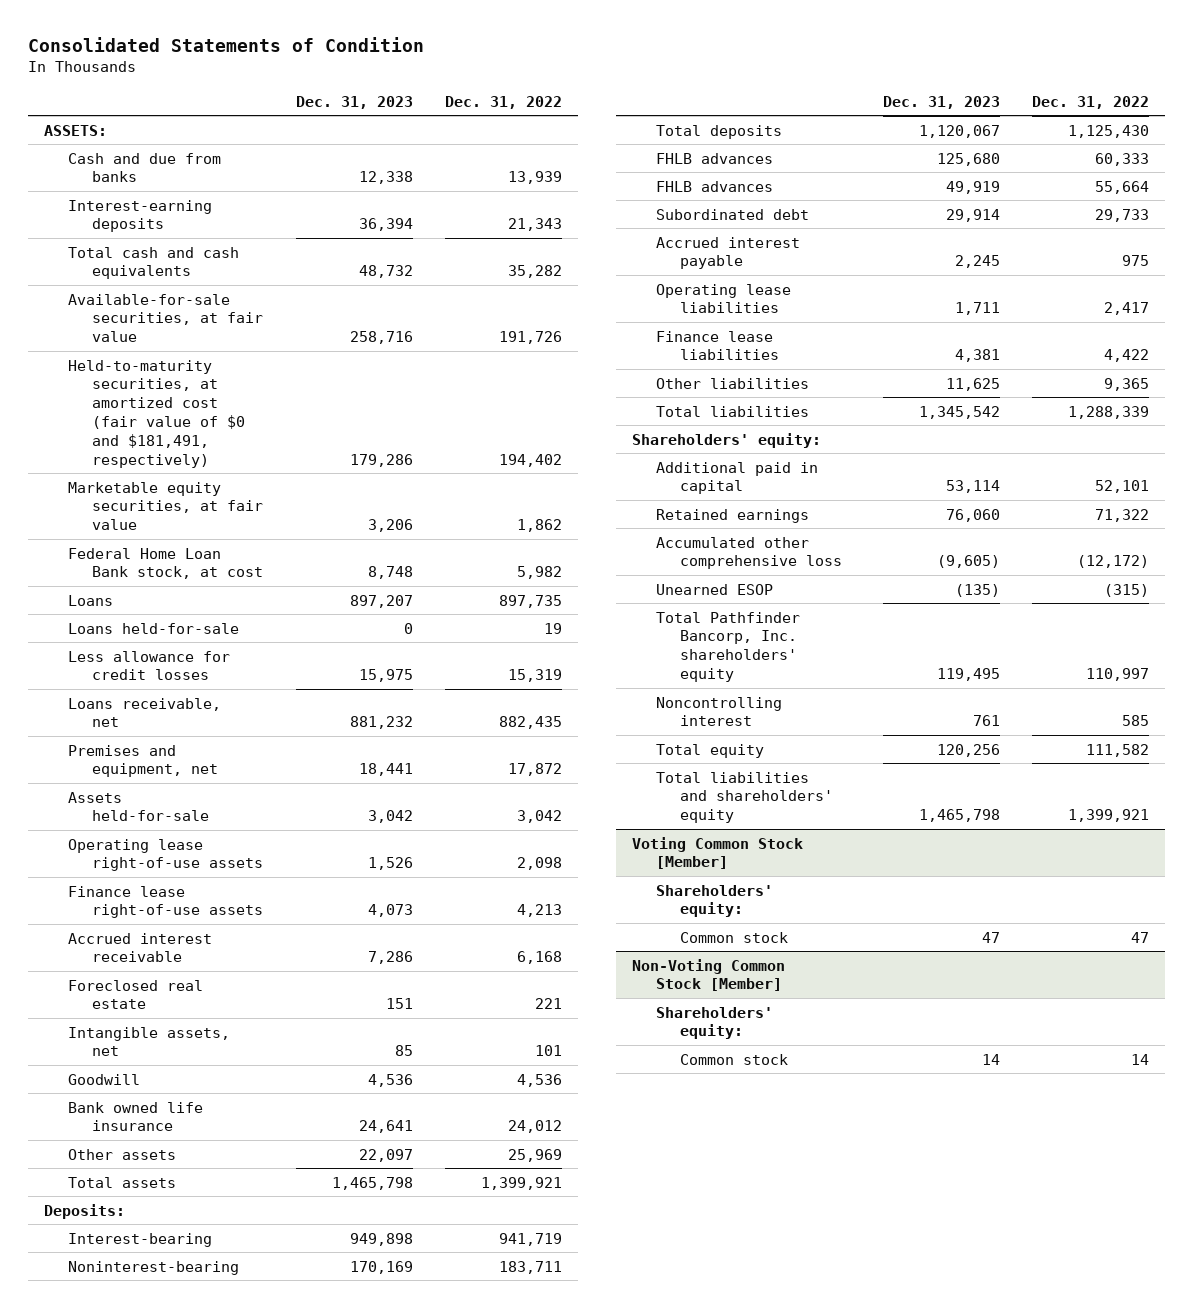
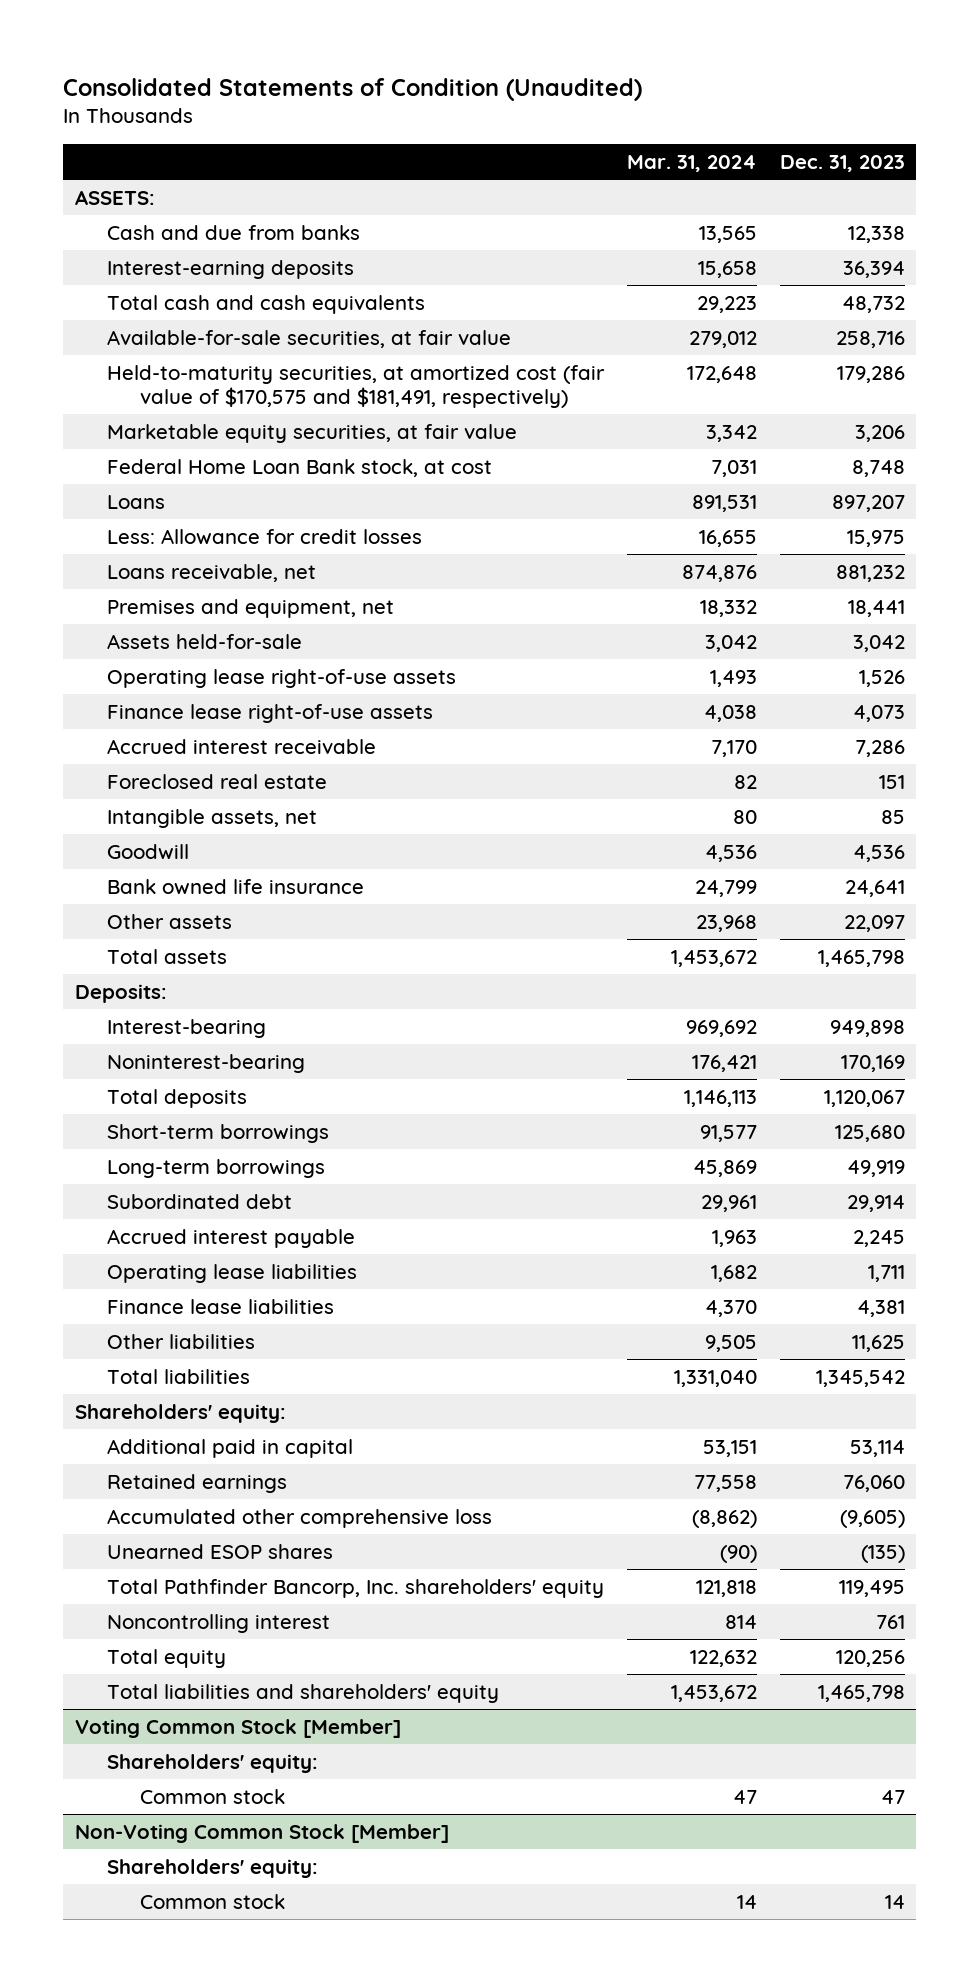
[28,36,425,52] Consolidated Statements of Condition -> [63,77,643,101] Consolidated Statements of Condition (Unaudited)
[444,95,562,109] Dec. 31, 2022 -> none
none -> [627,154,758,172] Mar. 31, 2024
[68,359,246,468] Held-to-maturity securities, at amortized cost (fair value of $0 and $181,491, respectively) -> [107,364,606,408] Held-to-maturity securities, at amortized cost (fair value of $170,575 and $181,491, respectively)
[68,622,240,634] Loans held-for-sale -> none
[68,650,231,681] Less allowance for credit losses -> [107,528,423,545] Less: Allowance for credit losses
[655,152,773,164] FHLB advances -> [107,1123,330,1143] Short-term borrowings
[655,180,773,192] FHLB advances -> [107,1158,326,1178] Long-term borrowings
[655,583,773,595] Unearned ESOP -> [107,1543,334,1559] Unearned ESOP shares

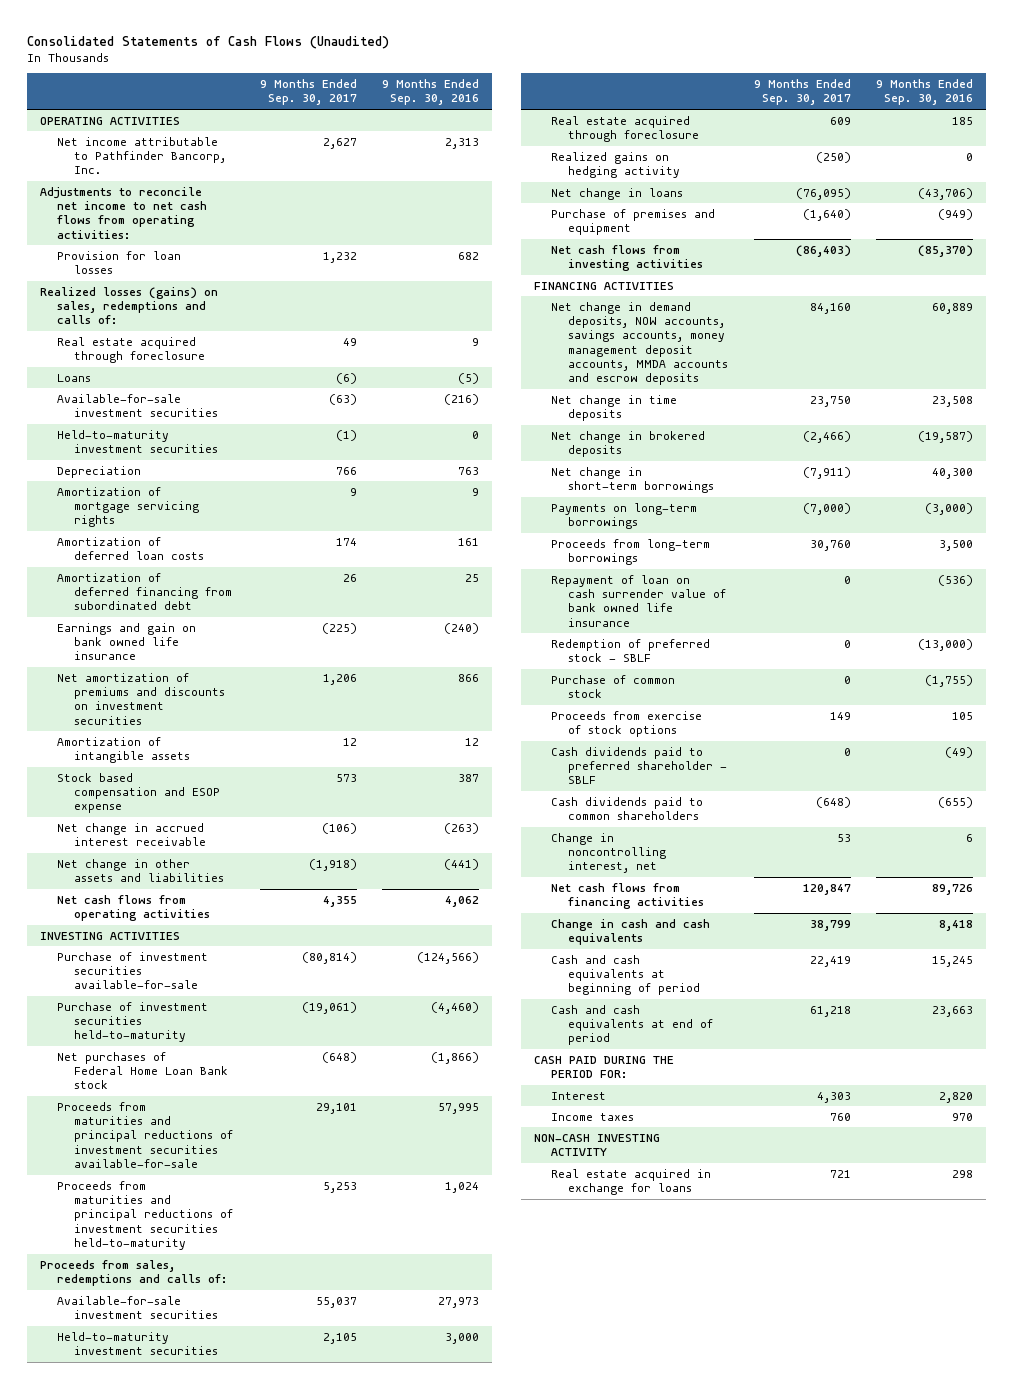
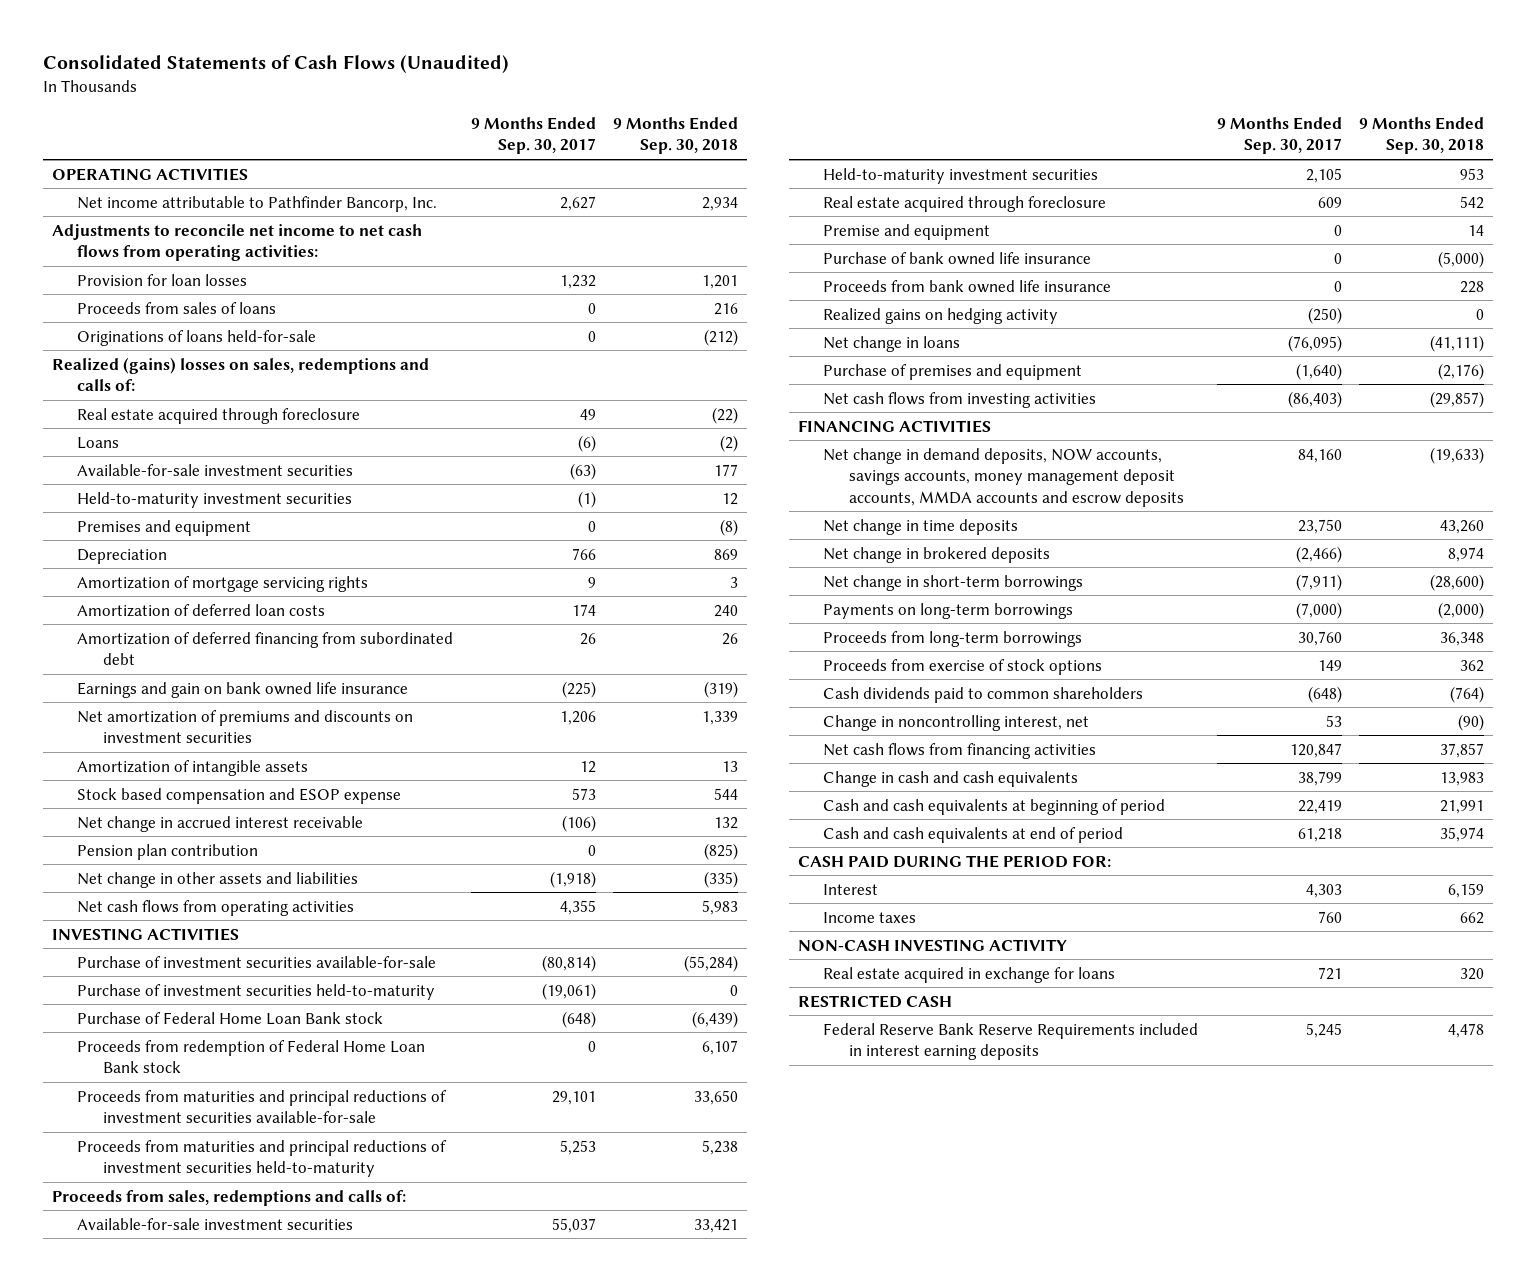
[382,79,480,106] 9 Months Ended Sep. 30, 2016 -> none
none -> [613,116,739,155] 9 Months Ended Sep. 30, 2018
none -> [77,301,277,314] Proceeds from sales of loans
none -> [77,329,317,346] Originations of loans held-for-sale
[40,286,219,325] Realized losses (gains) on sales, redemptions and calls of: -> [51,356,429,392] Realized (gains) losses on sales, redemptions and calls of:
none -> [77,519,252,536] Premises and equipment
none -> [77,843,259,860] Pension plan contribution
[57,1051,229,1090] Net purchases of Federal Home Loan Bank stock -> [77,1011,384,1025] Purchase of Federal Home Loan Bank stock
none -> [77,1039,426,1074] Proceeds from redemption of Federal Home Loan Bank stock
none -> [823,223,991,240] Premise and equipment
none -> [823,251,1092,265] Purchase of bank owned life insurance
none -> [823,279,1112,293] Proceeds from bank owned life insurance
[551,574,727,627] Repayment of loan on cash surrender value of bank owned life insurance -> none
[551,638,711,663] Redemption of preferred stock - SBLF -> none
[551,674,676,699] Purchase of common stock -> none
[551,746,728,785] Cash dividends paid to preferred shareholder - SBLF -> none
none -> [797,994,952,1008] RESTRICTED CASH
none -> [823,1022,1199,1061] Federal Reserve Bank Reserve Requirements included in interest earning deposits

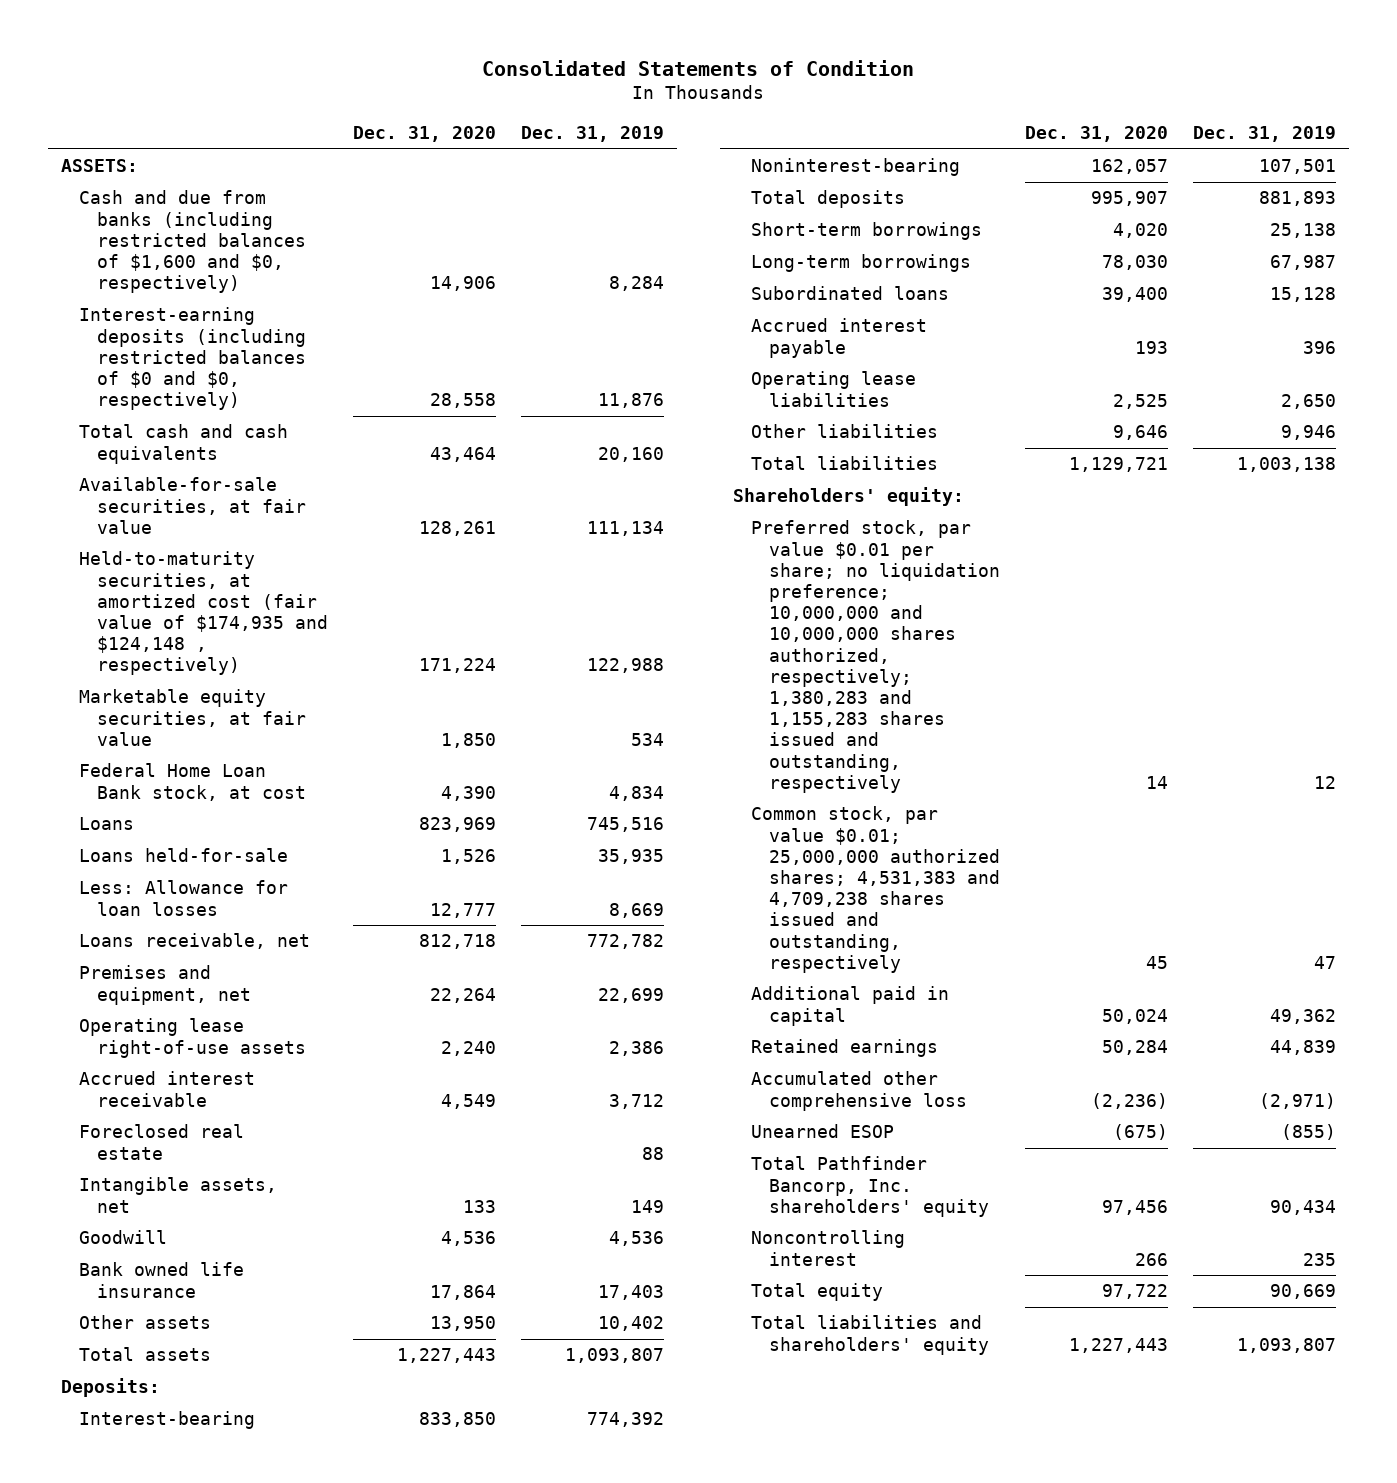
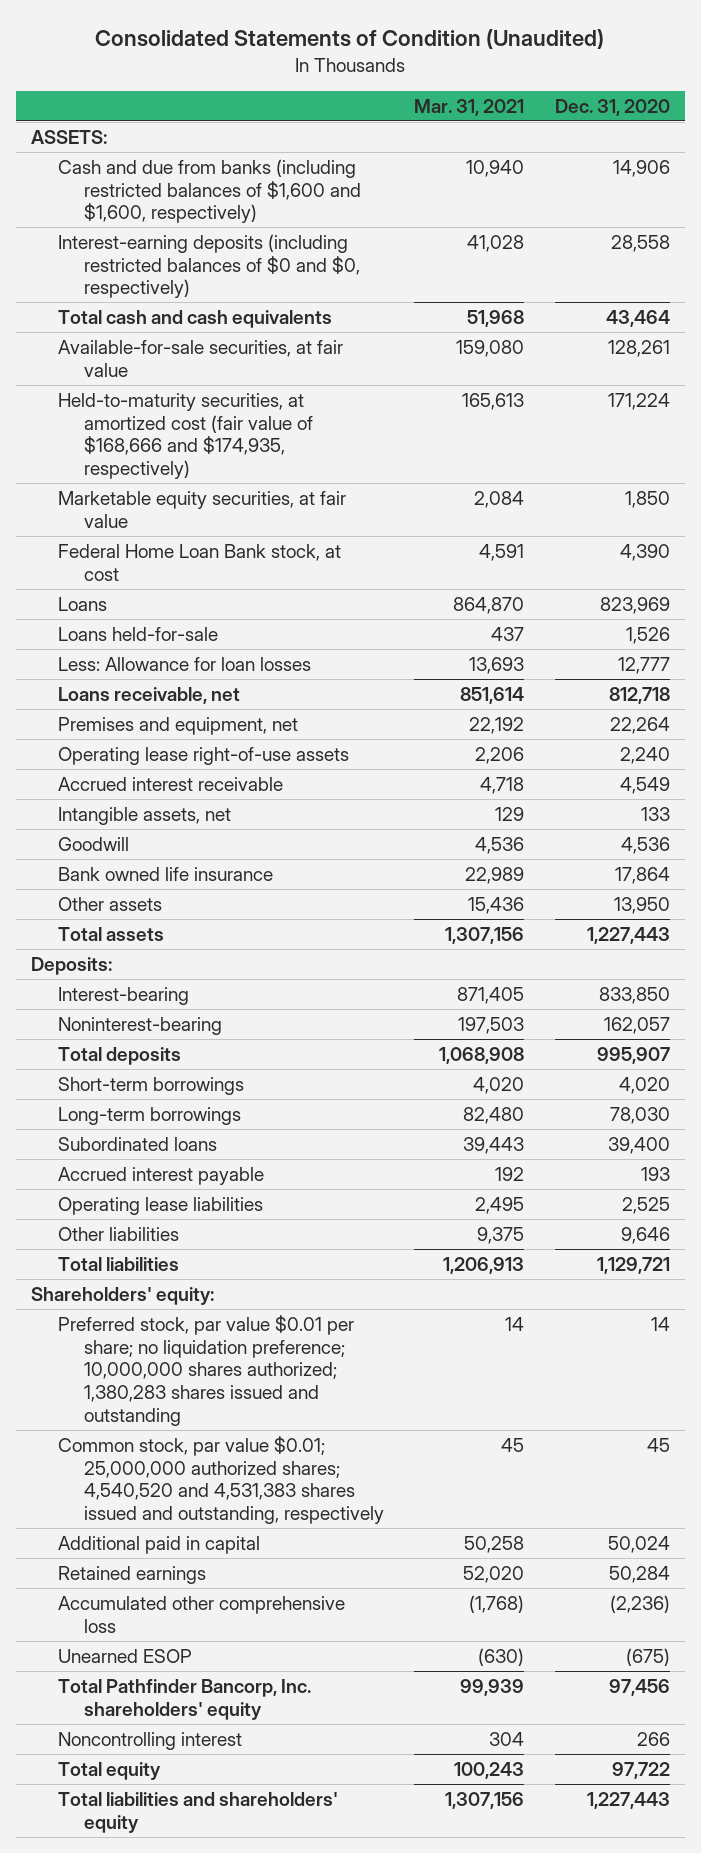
[482,59,915,76] Consolidated Statements of Condition -> [95,28,605,49] Consolidated Statements of Condition (Unaudited)
[521,126,665,143] Dec. 31, 2019 -> none
none -> [414,98,525,116] Mar. 31, 2021
[79,190,307,294] Cash and due from banks (including restricted balances of $1,600 and $0, respectively) -> [57,158,361,224] Cash and due from banks (including restricted balances of $1,600 and $1,600, respectively)
[79,551,329,676] Held-to-maturity securities, at amortized cost (fair value of $174,935 and $124,148 , respectively) -> [57,392,313,480] Held-to-maturity securities, at amortized cost (fair value of $168,666 and $174,935, respectively)
[79,1124,245,1160] Foreclosed real estate -> none
[750,520,1001,793] Preferred stock, par value $0.01 per share; no liquidation preference; 10,000,000 and 10,000,000 shares authorized, respectively; 1,380,283 and 1,155,283 shares issued and outstanding, respectively -> [57,1314,354,1426] Preferred stock, par value $0.01 per share; no liquidation preference; 10,000,000 shares authorized; 1,380,283 shares issued and outstanding
[750,806,1001,973] Common stock, par value $0.01; 25,000,000 authorized shares; 4,531,383 and 4,709,238 shares issued and outstanding, respectively -> [57,1435,384,1525] Common stock, par value $0.01; 25,000,000 authorized shares; 4,540,520 and 4,531,383 shares issued and outstanding, respectively

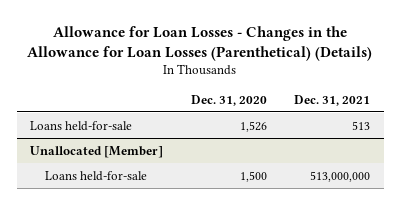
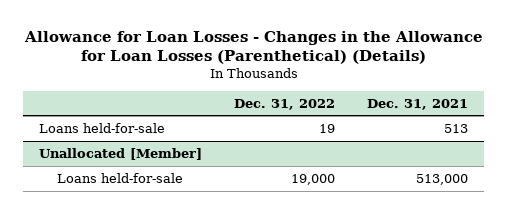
[190,94,267,106] Dec. 31, 2020 -> none
none -> [234,98,336,110] Dec. 31, 2022
[310,170,371,182] 513,000,000 -> [416,173,469,185] 513,000

